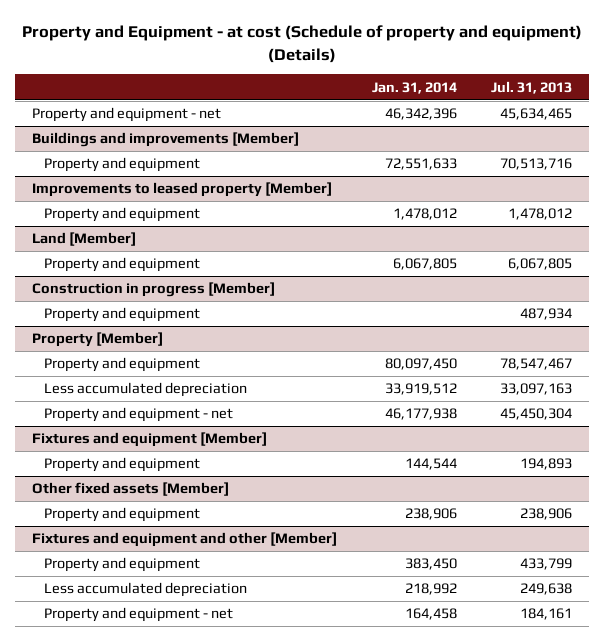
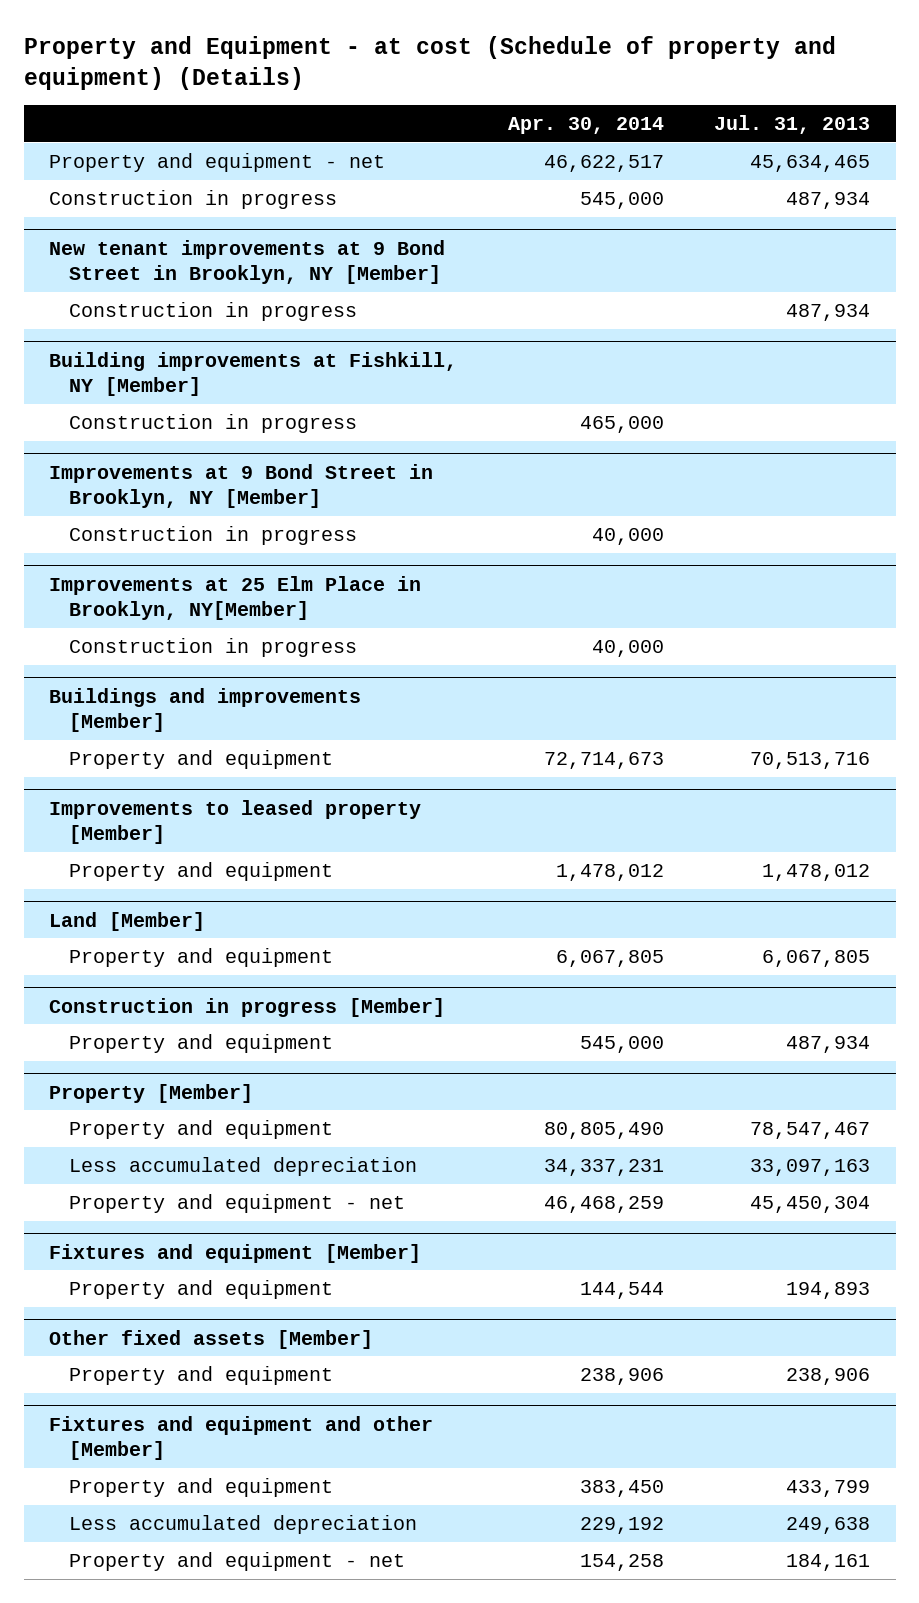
[371,81,457,94] Jan. 31, 2014 -> none
none -> [507,116,664,134] Apr. 30, 2014
none -> [48,189,337,209] Construction in progress
none -> [48,239,445,284] New tenant improvements at 9 Bond Street in Brooklyn, NY [Member]
none -> [69,301,358,321] Construction in progress
none -> [48,351,457,396] Building improvements at Fishkill, NY [Member]
none -> [69,413,358,433] Construction in progress
none -> [48,463,433,508] Improvements at 9 Bond Street in Brooklyn, NY [Member]
none -> [69,525,358,545] Construction in progress
none -> [48,575,421,620] Improvements at 25 Elm Place in Brooklyn, NY[Member]
none -> [69,637,358,657] Construction in progress

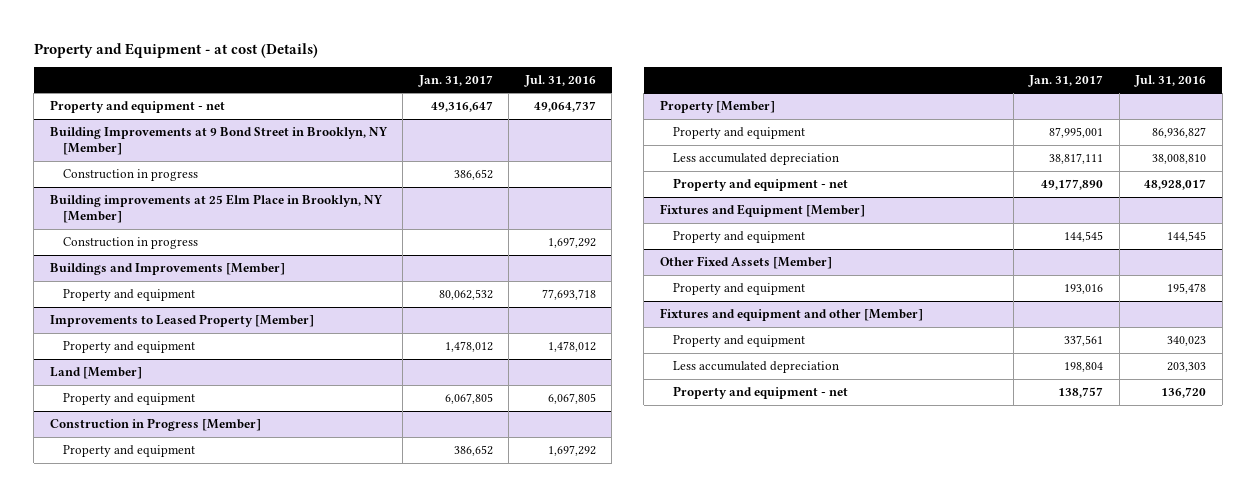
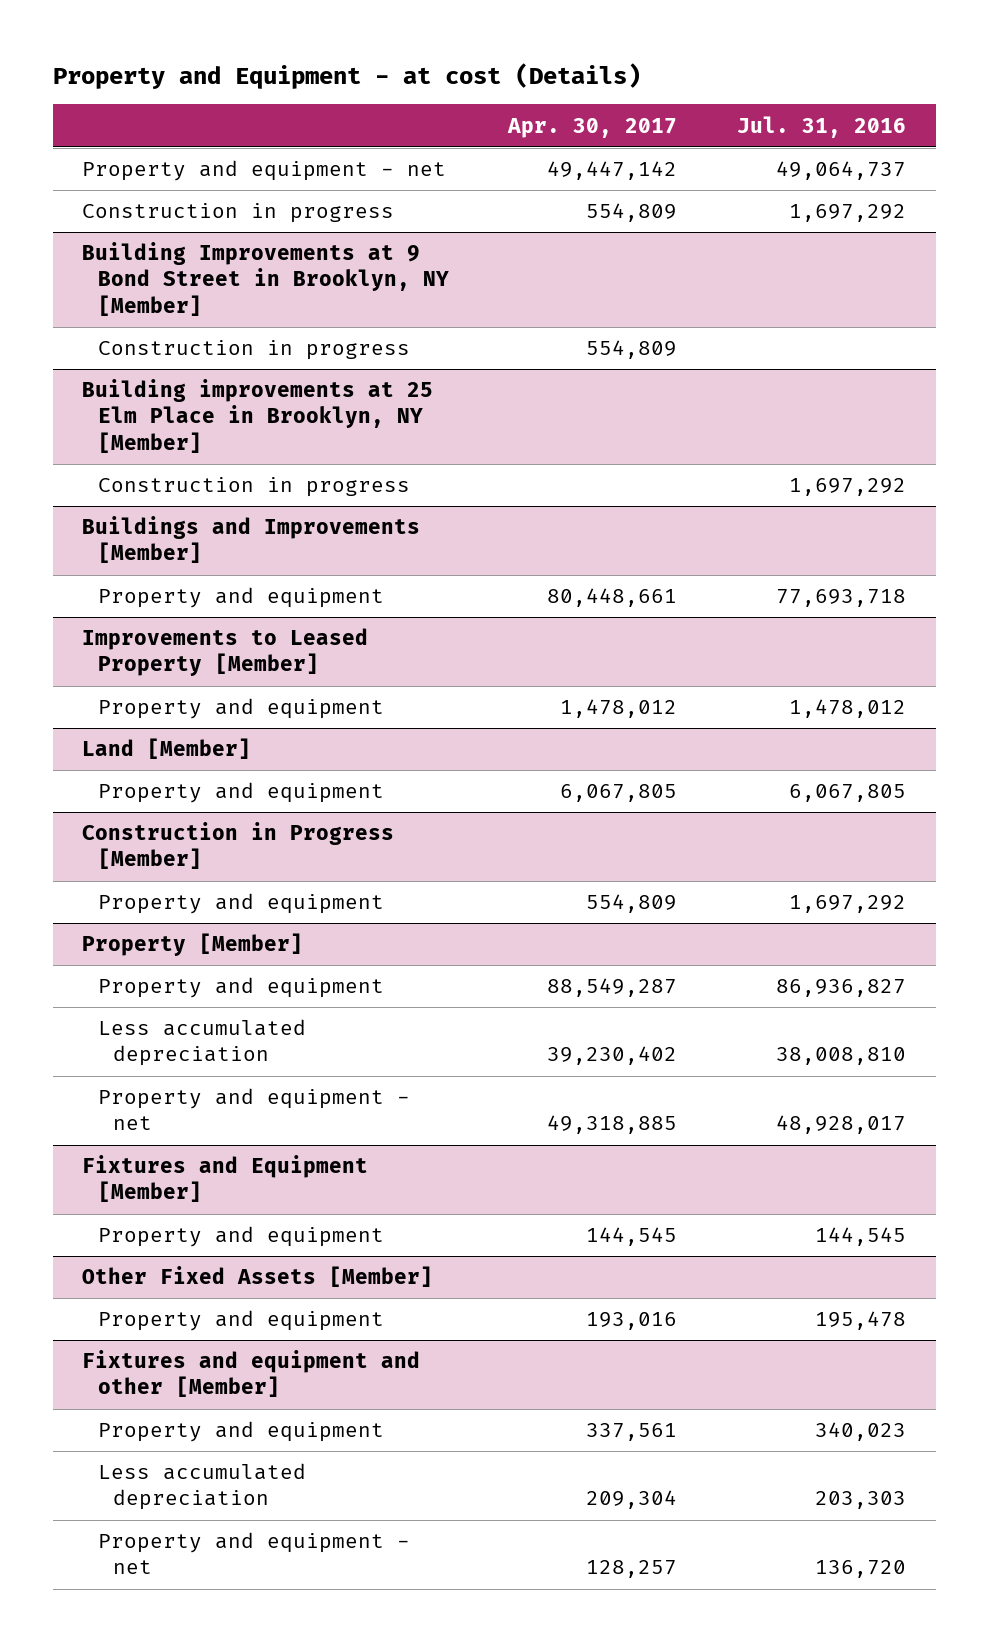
[417,74,493,87] Jan. 31, 2017 -> none
none -> [507,117,678,138] Apr. 30, 2017
none -> [82,203,395,224] Construction in progress

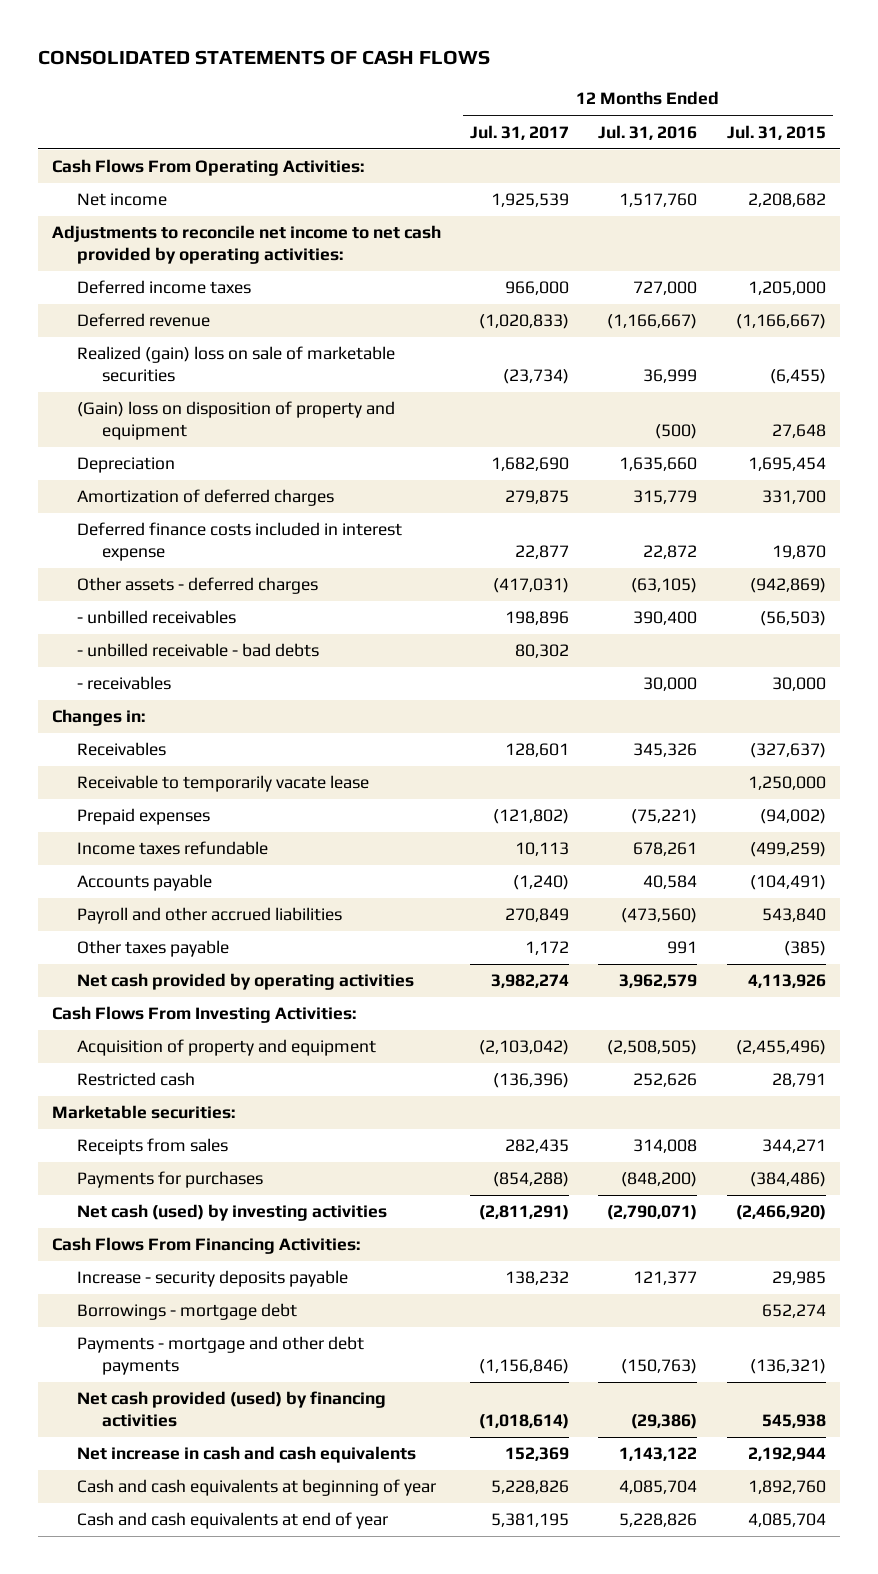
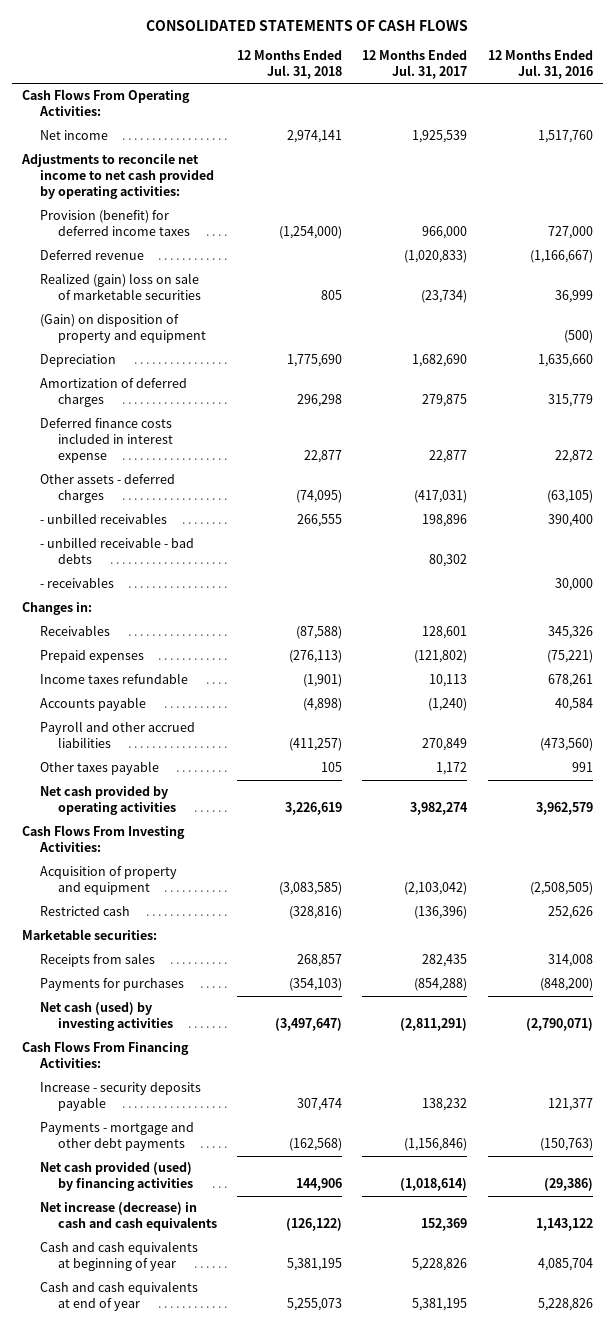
[726,124,826,140] Jul. 31, 2015 -> none
none -> [236,49,342,79] 12 Months Ended Jul. 31, 2018
[76,280,251,295] Deferred income taxes -> [39,210,190,237] Provision (benefit) for deferred income taxes
[76,401,395,441] (Gain) loss on disposition of property and equipment -> [39,314,206,344] (Gain) on disposition of property and equipment
[76,775,369,793] Receivable to temporarily vacate lease -> none
[76,1303,297,1321] Borrowings - mortgage debt -> none
[76,1446,416,1464] Net increase in cash and cash equivalents -> [39,1202,217,1232] Net increase (decrease) in cash and cash equivalents

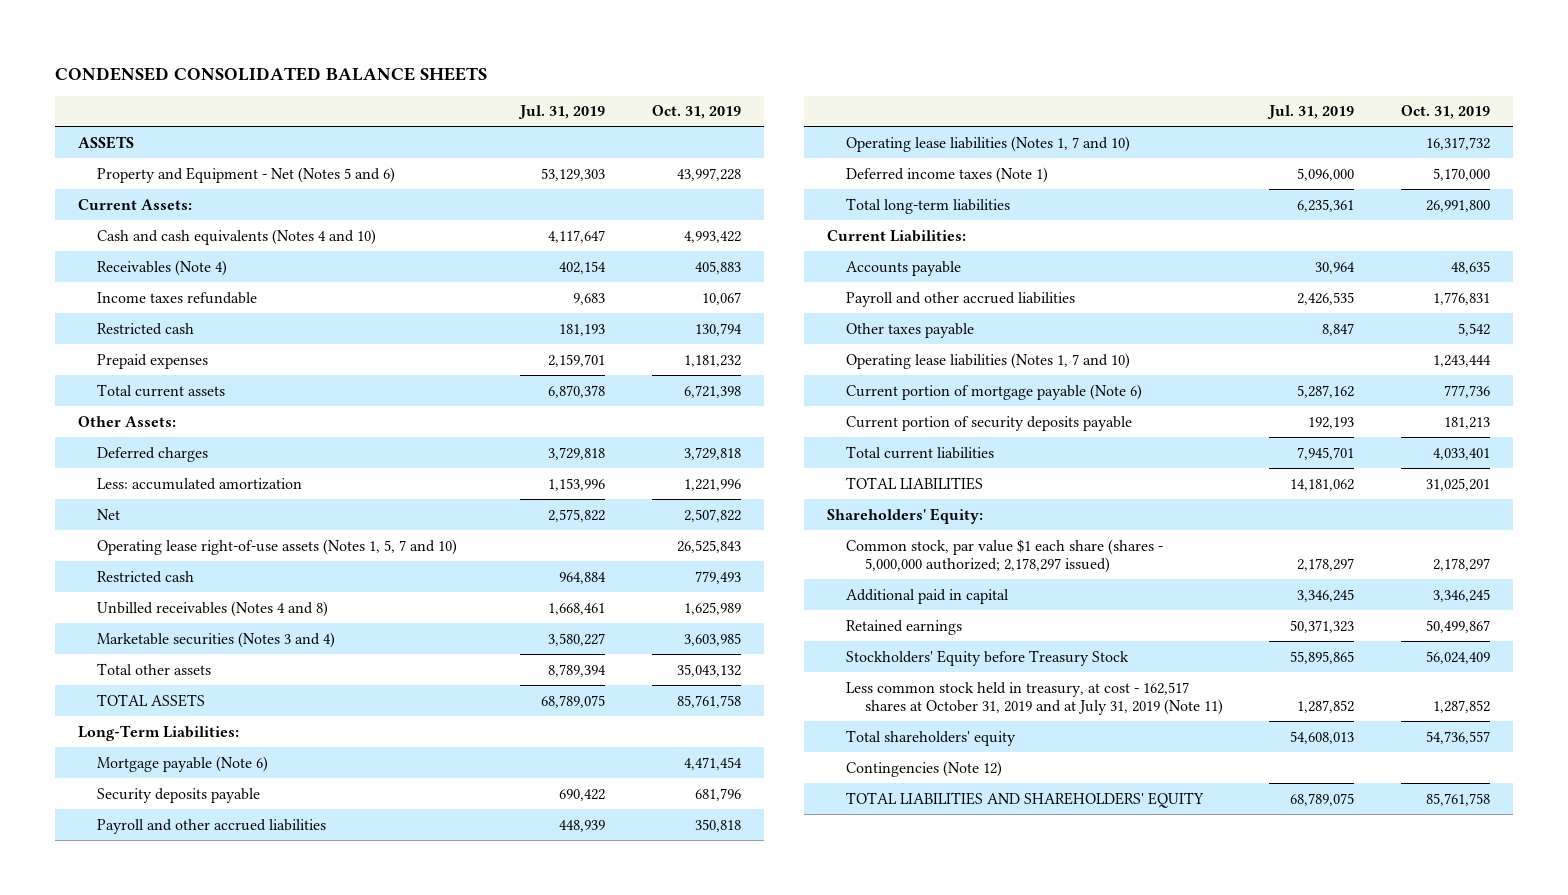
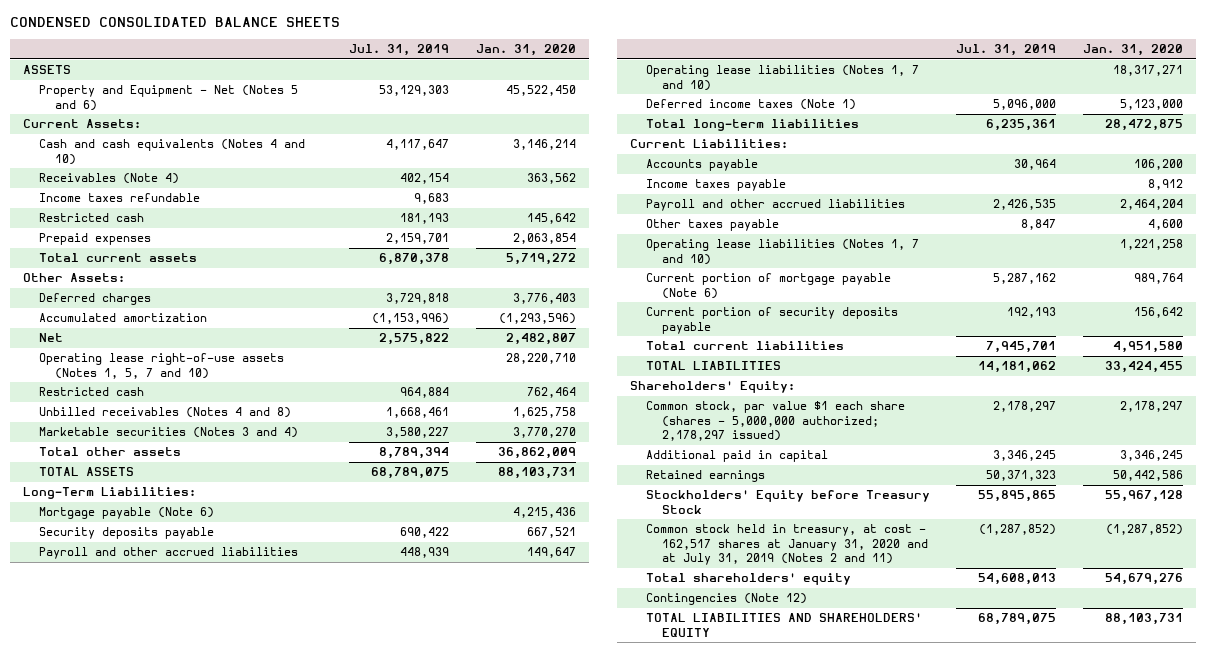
[651,105,741,120] Oct. 31, 2019 -> none
none -> [475,44,576,57] Jan. 31, 2020
[96,477,302,490] Less: accumulated amortization -> [39,313,208,323] Accumulated amortization
[548,477,606,491] 1,153,996 -> [372,313,450,325] (1,153,996)
none -> [646,179,787,192] Income taxes payable
[846,681,1223,716] Less common stock held in treasury, at cost - 162,517 shares at October 31, 2019 and at July 31, 2019 (Note 11) -> [646,524,929,565] Common stock held in treasury, at cost - 162,517 shares at January 31, 2020 and at July 31, 2019 (Notes 2 and 11)
[1297,700,1355,714] 1,287,852 -> [979,524,1057,536] (1,287,852)

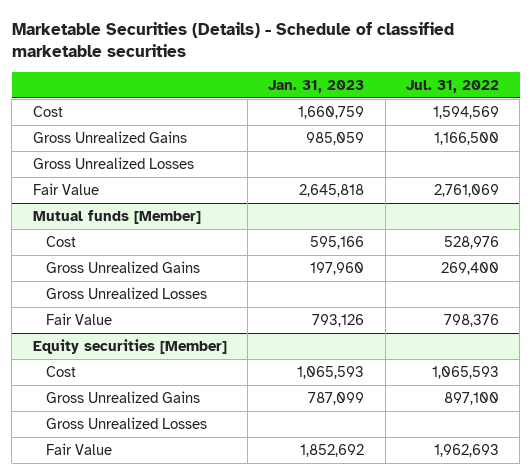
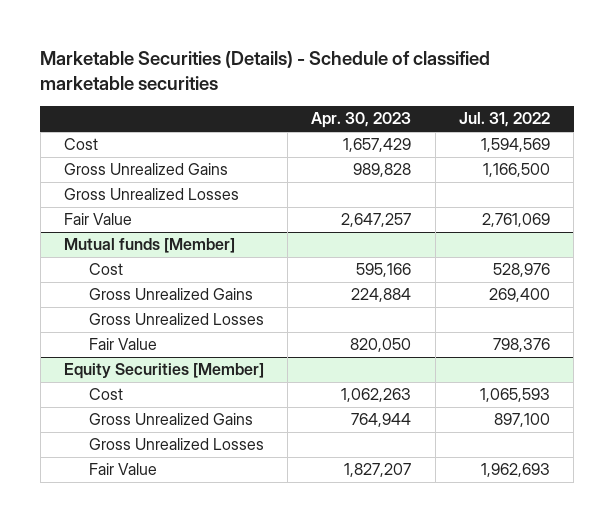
[268,79,365,93] Jan. 31, 2023 -> none
none -> [311,112,412,129] Apr. 30, 2023
[32,338,227,354] Equity securities [Member] -> [63,363,264,380] Equity Securities [Member]

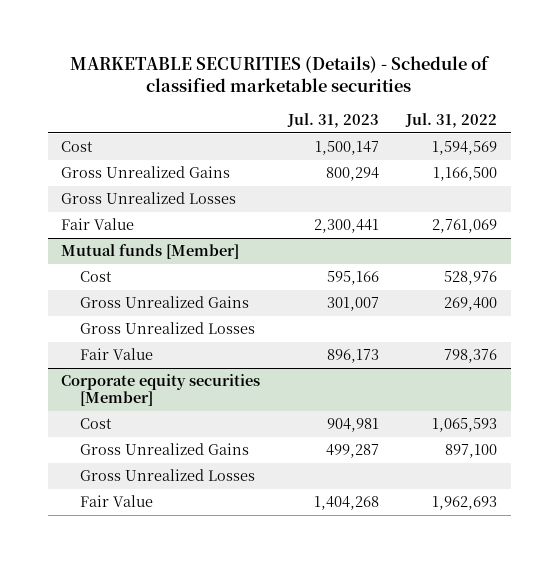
[40,51,491,91] Marketable Securities (Details) - Schedule of classified marketable securities -> [70,55,491,93] MARKETABLE SECURITIES (Details) - Schedule of classified marketable securities
[311,112,412,129] Apr. 30, 2023 -> none
none -> [286,112,379,128] Jul. 31, 2023
[63,363,264,380] Equity Securities [Member] -> [61,374,261,407] Corporate equity securities [Member]

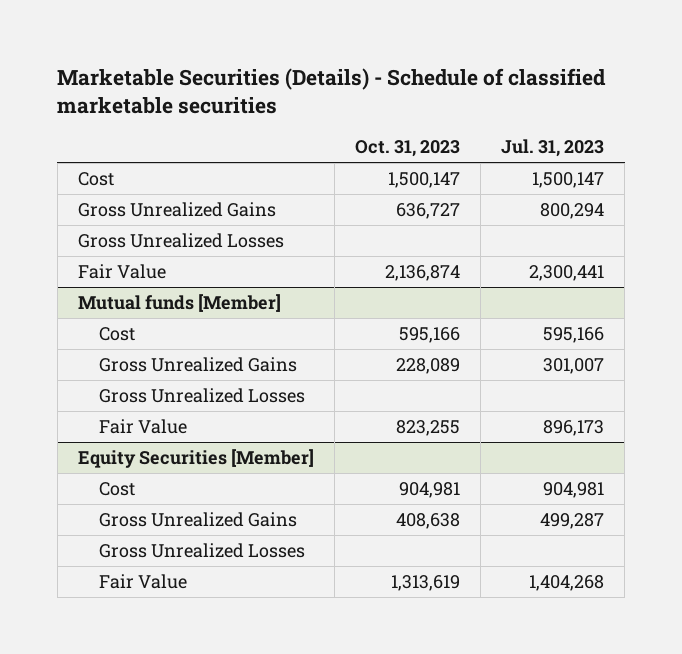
[70,55,491,93] MARKETABLE SECURITIES (Details) - Schedule of classified marketable securities -> [57,68,607,115] Marketable Securities (Details) - Schedule of classified marketable securities
[405,112,498,128] Jul. 31, 2022 -> none
none -> [354,140,460,158] Oct. 31, 2023
[61,374,261,407] Corporate equity securities [Member] -> [77,448,314,468] Equity Securities [Member]

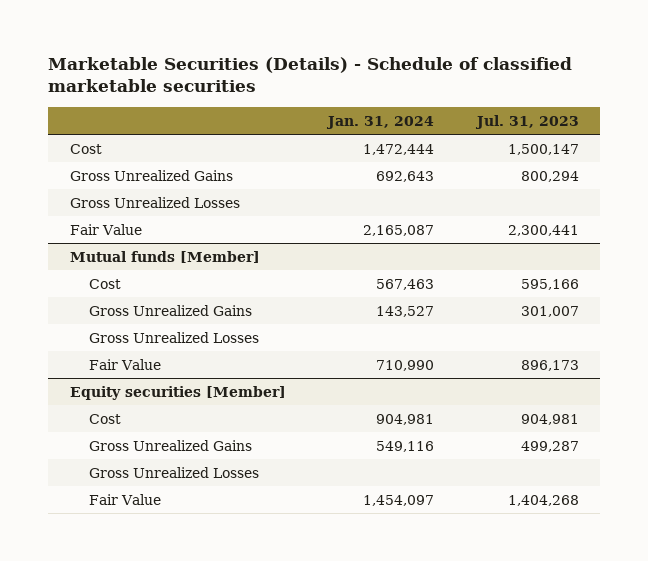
[354,140,460,158] Oct. 31, 2023 -> none
none -> [326,115,435,129] Jan. 31, 2024
[77,448,314,468] Equity Securities [Member] -> [69,385,286,400] Equity securities [Member]

